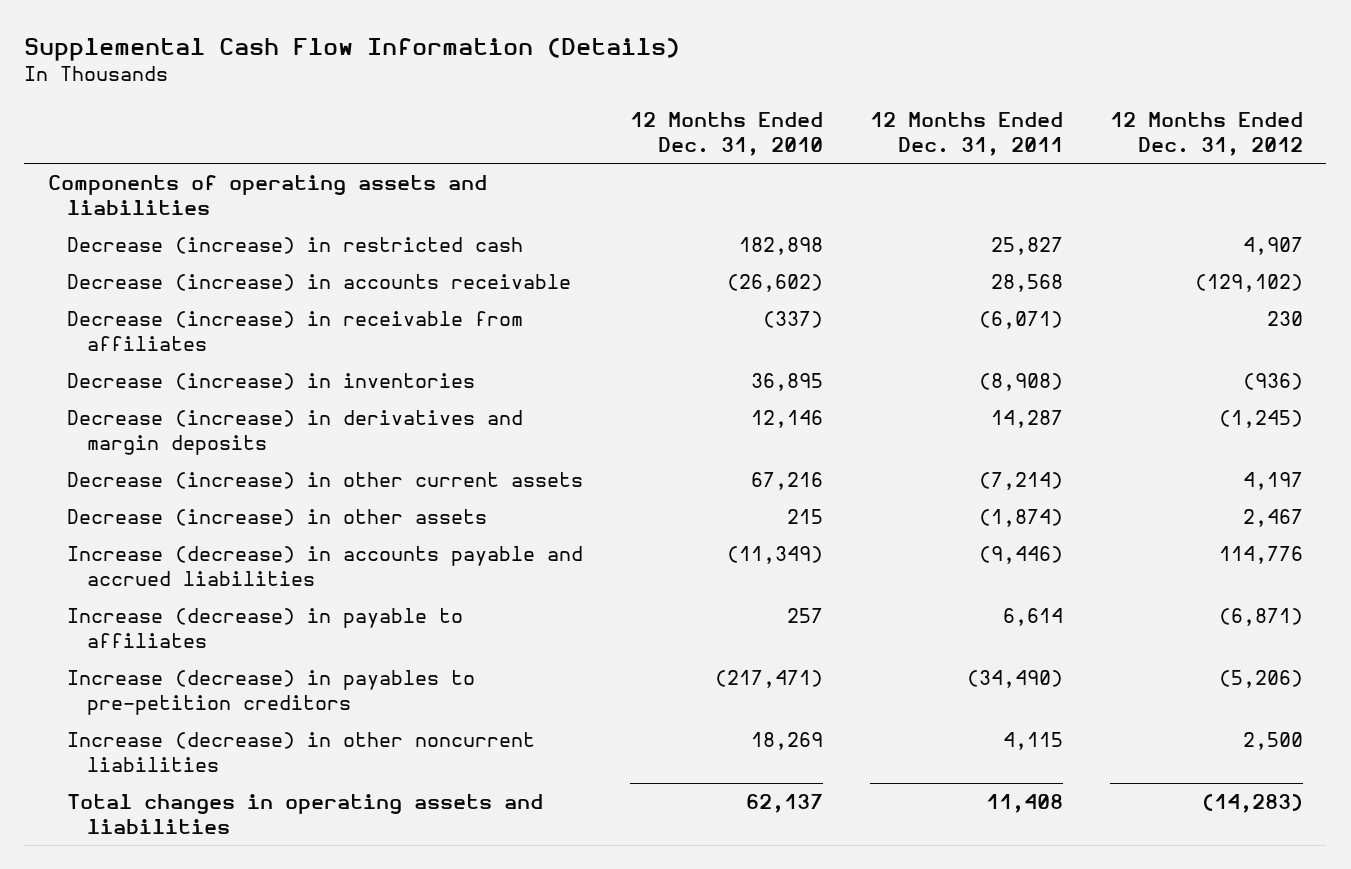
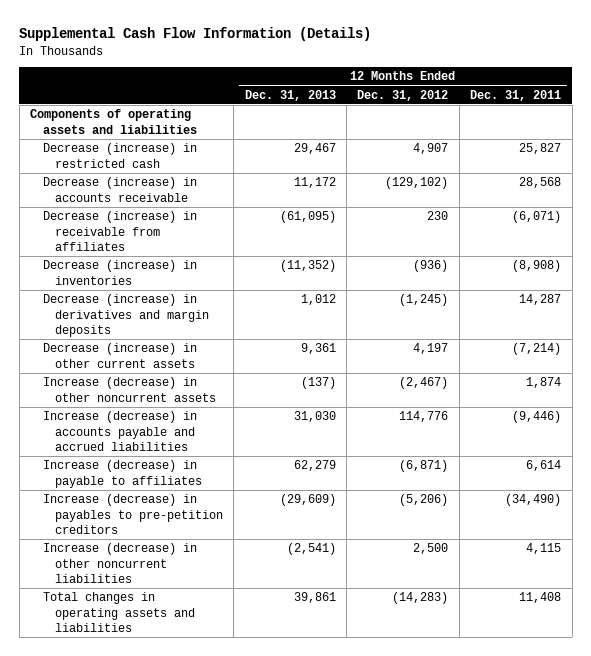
[630,111,824,157] 12 Months Ended Dec. 31, 2010 -> none
none -> [244,89,336,101] Dec. 31, 2013
[67,508,488,526] Decrease (increase) in other assets -> [42,377,216,402] Increase (decrease) in other noncurrent assets
[979,508,1064,527] (1,874) -> [526,377,562,389] 1,874
[1243,508,1304,527] 2,467 -> [399,377,449,390] (2,467)

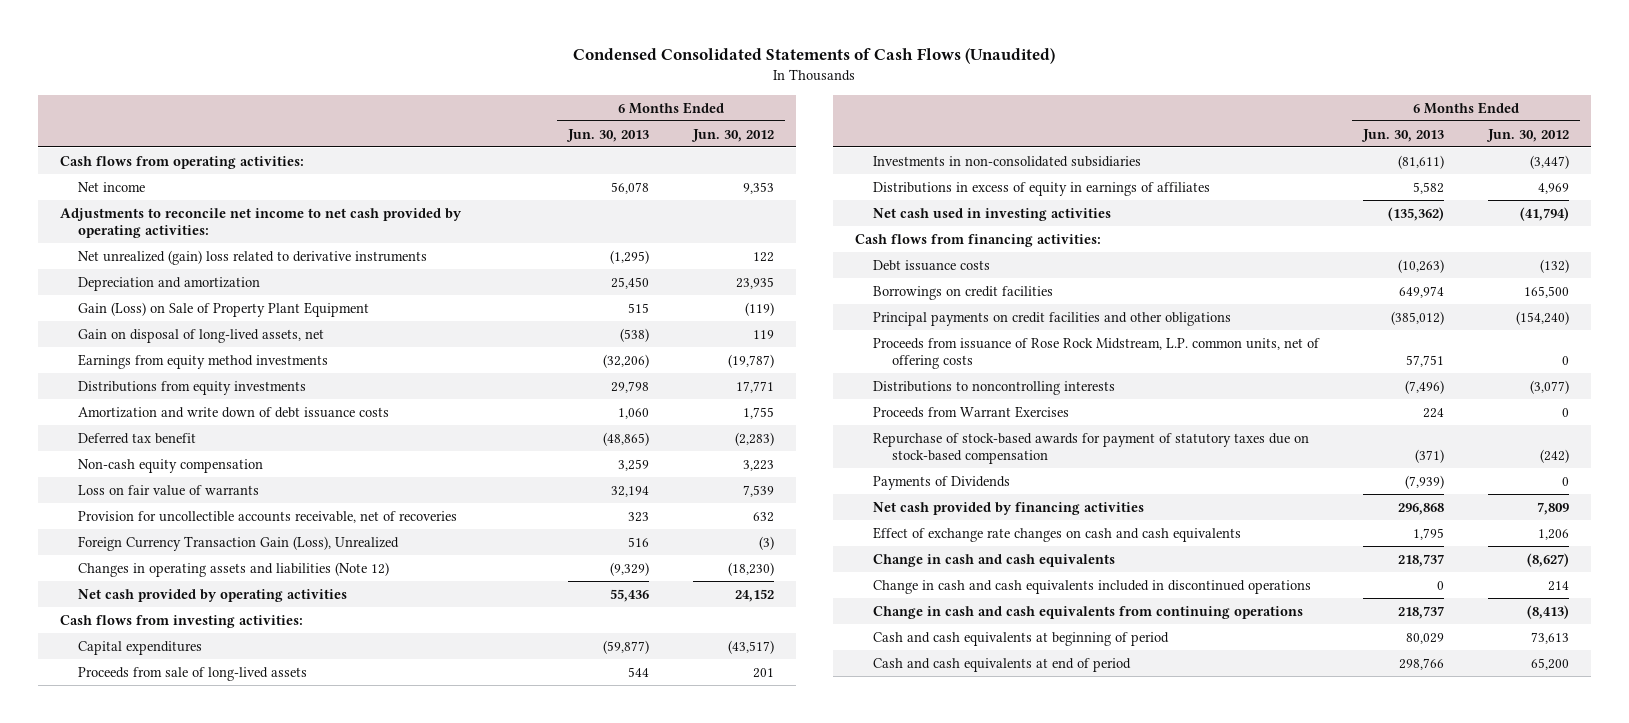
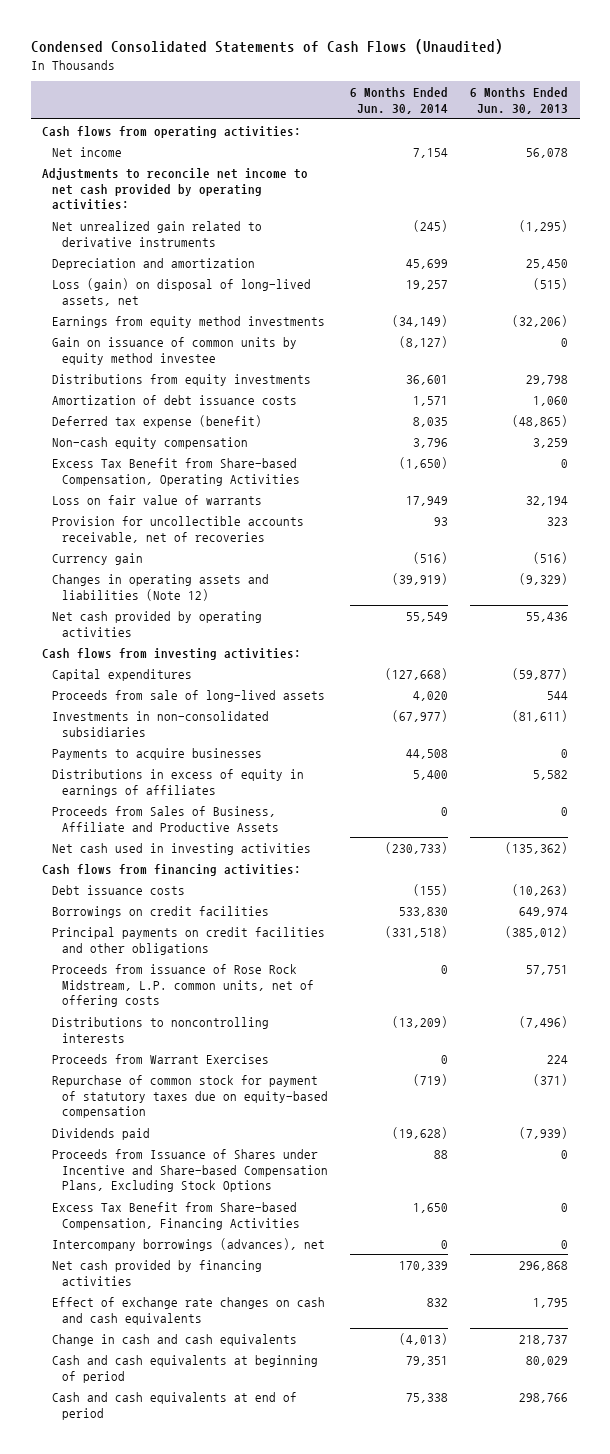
[691,128,775,142] Jun. 30, 2012 -> none
none -> [350,87,449,115] 6 Months Ended Jun. 30, 2014
[78,249,428,265] Net unrealized (gain) loss related to derivative instruments -> [51,220,262,247] Net unrealized gain related to derivative instruments
[78,328,325,343] Gain on disposal of long-lived assets, net -> none
[78,301,370,317] Gain (Loss) on Sale of Property Plant Equipment -> [51,277,311,306] Loss (gain) on disposal of long-lived assets, net
[628,302,650,313] 515 -> [533,277,569,290] (515)
none -> [51,336,297,365] Gain on issuance of common units by equity method investee
[78,406,390,418] Amortization and write down of debt issuance costs -> [51,394,297,405] Amortization of debt issuance costs
[78,432,197,444] Deferred tax benefit -> [51,414,262,428] Deferred tax expense (benefit)
none -> [51,457,300,486] Excess Tax Benefit from Share-based Compensation, Operating Activities
[78,535,400,551] Foreign Currency Transaction Gain (Loss), Unrealized -> [51,552,143,565] Currency gain
[628,536,650,547] 516 -> [533,551,569,564] (516)
none -> [51,747,262,760] Payments to acquire businesses
none -> [51,805,279,832] Proceeds from Sales of Business, Affiliate and Productive Assets
[873,432,1310,464] Repurchase of stock-based awards for payment of statutory taxes due on stock-based compensation -> [51,1074,328,1119] Repurchase of common stock for payment of statutory taxes due on equity-based compensation
[873,475,1011,490] Payments of Dividends -> [51,1127,150,1140] Dividends paid
none -> [51,1148,328,1193] Proceeds from Issuance of Shares under Incentive and Share-based Compensation Plans, Excluding Stock Options
none -> [51,1201,300,1230] Excess Tax Benefit from Share-based Compensation, Financing Activities
none -> [51,1237,325,1251] Intercompany borrowings (advances), net
[873,579,1312,594] Change in cash and cash equivalents included in discontinued operations -> none
[873,605,1304,619] Change in cash and cash equivalents from continuing operations -> none

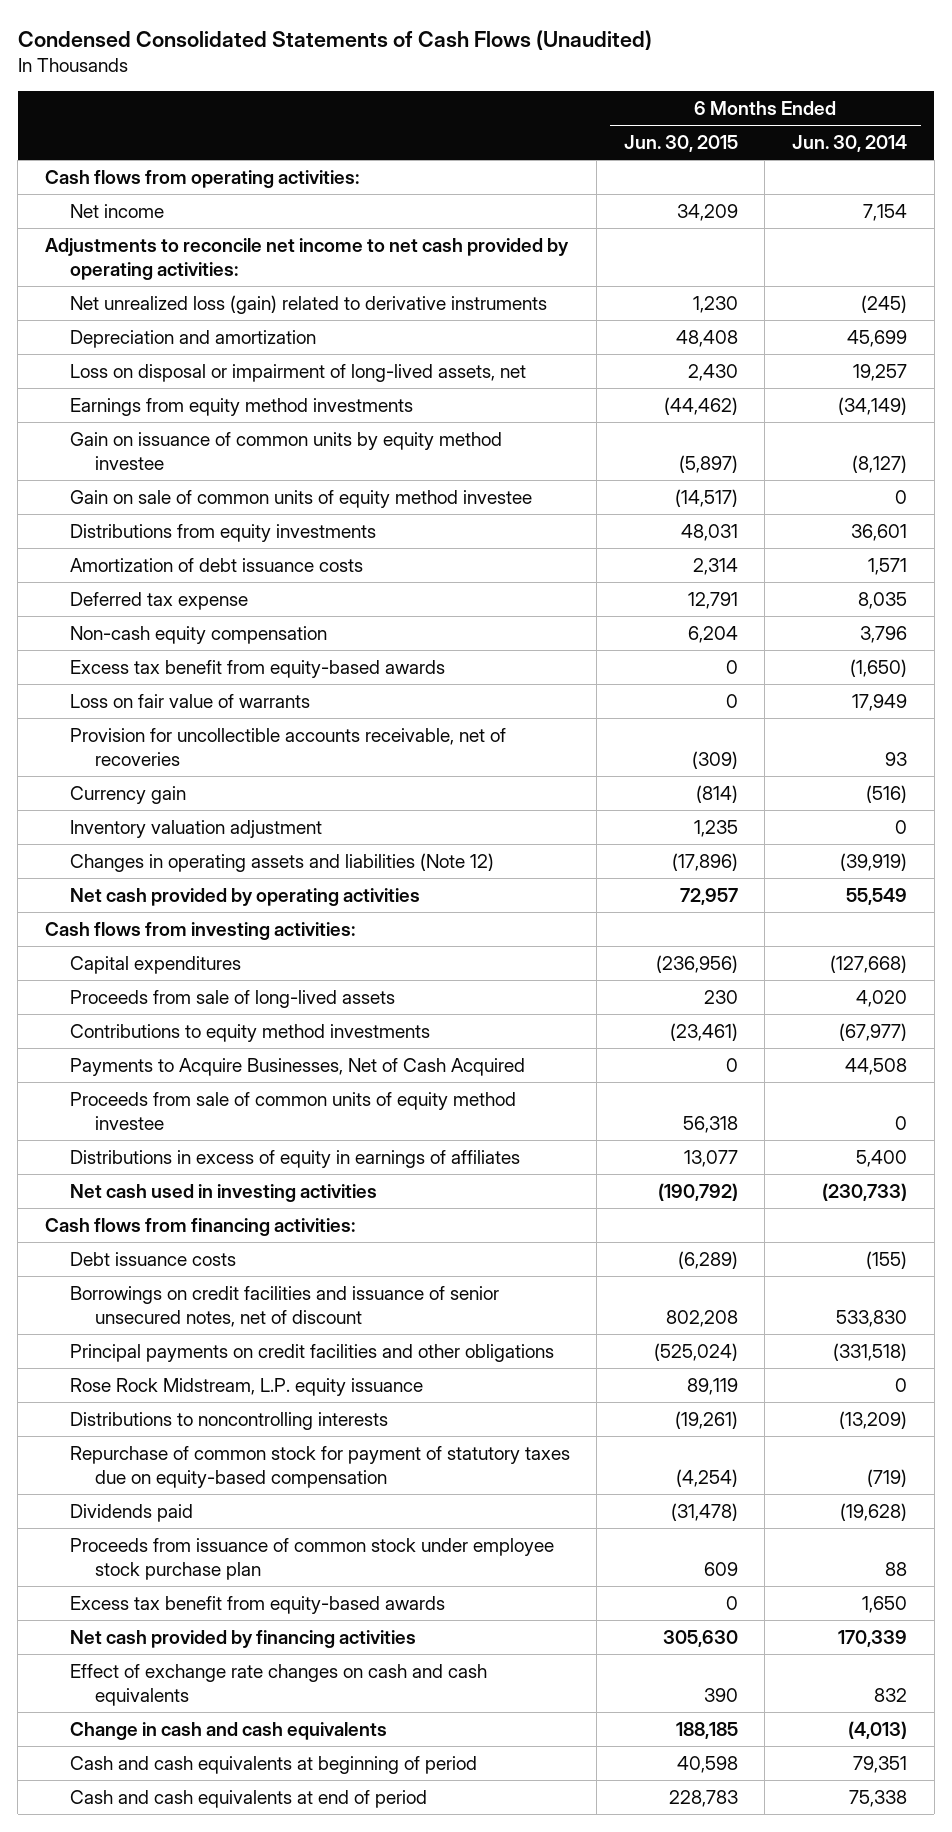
[470,87,569,115] 6 Months Ended Jun. 30, 2013 -> none
none -> [623,135,738,153] Jun. 30, 2015
[51,220,262,247] Net unrealized gain related to derivative instruments -> [69,294,547,314] Net unrealized loss (gain) related to derivative instruments
[51,277,311,306] Loss (gain) on disposal of long-lived assets, net -> [69,363,526,382] Loss on disposal or impairment of long-lived assets, net
none -> [69,489,532,508] Gain on sale of common units of equity method investee
[51,414,262,428] Deferred tax expense (benefit) -> [69,591,248,610] Deferred tax expense
[51,457,300,486] Excess Tax Benefit from Share-based Compensation, Operating Activities -> [69,659,445,678] Excess tax benefit from equity-based awards
none -> [69,819,322,838] Inventory valuation adjustment
[51,710,269,737] Investments in non-consolidated subsidiaries -> [69,1023,430,1042] Contributions to equity method investments
[51,747,262,760] Payments to acquire businesses -> [69,1057,525,1076] Payments to Acquire Businesses, Net of Cash Acquired
none -> [69,1091,516,1130] Proceeds from sale of common units of equity method investee
[51,805,279,832] Proceeds from Sales of Business, Affiliate and Productive Assets -> none
[51,905,269,918] Borrowings on credit facilities -> [69,1285,499,1327] Borrowings on credit facilities and issuance of senior unsecured notes, net of discount
[51,963,314,1008] Proceeds from issuance of Rose Rock Midstream, L.P. common units, net of offering costs -> [69,1377,423,1396] Rose Rock Midstream, L.P. equity issuance
[51,1053,269,1064] Proceeds from Warrant Exercises -> none
[51,1237,325,1251] Intercompany borrowings (advances), net -> none
[51,1148,328,1193] Proceeds from Issuance of Shares under Incentive and Share-based Compensation Plans, Excluding Stock Options -> [69,1537,554,1580] Proceeds from issuance of common stock under employee stock purchase plan
[51,1201,300,1230] Excess Tax Benefit from Share-based Compensation, Financing Activities -> [69,1595,445,1614] Excess tax benefit from equity-based awards

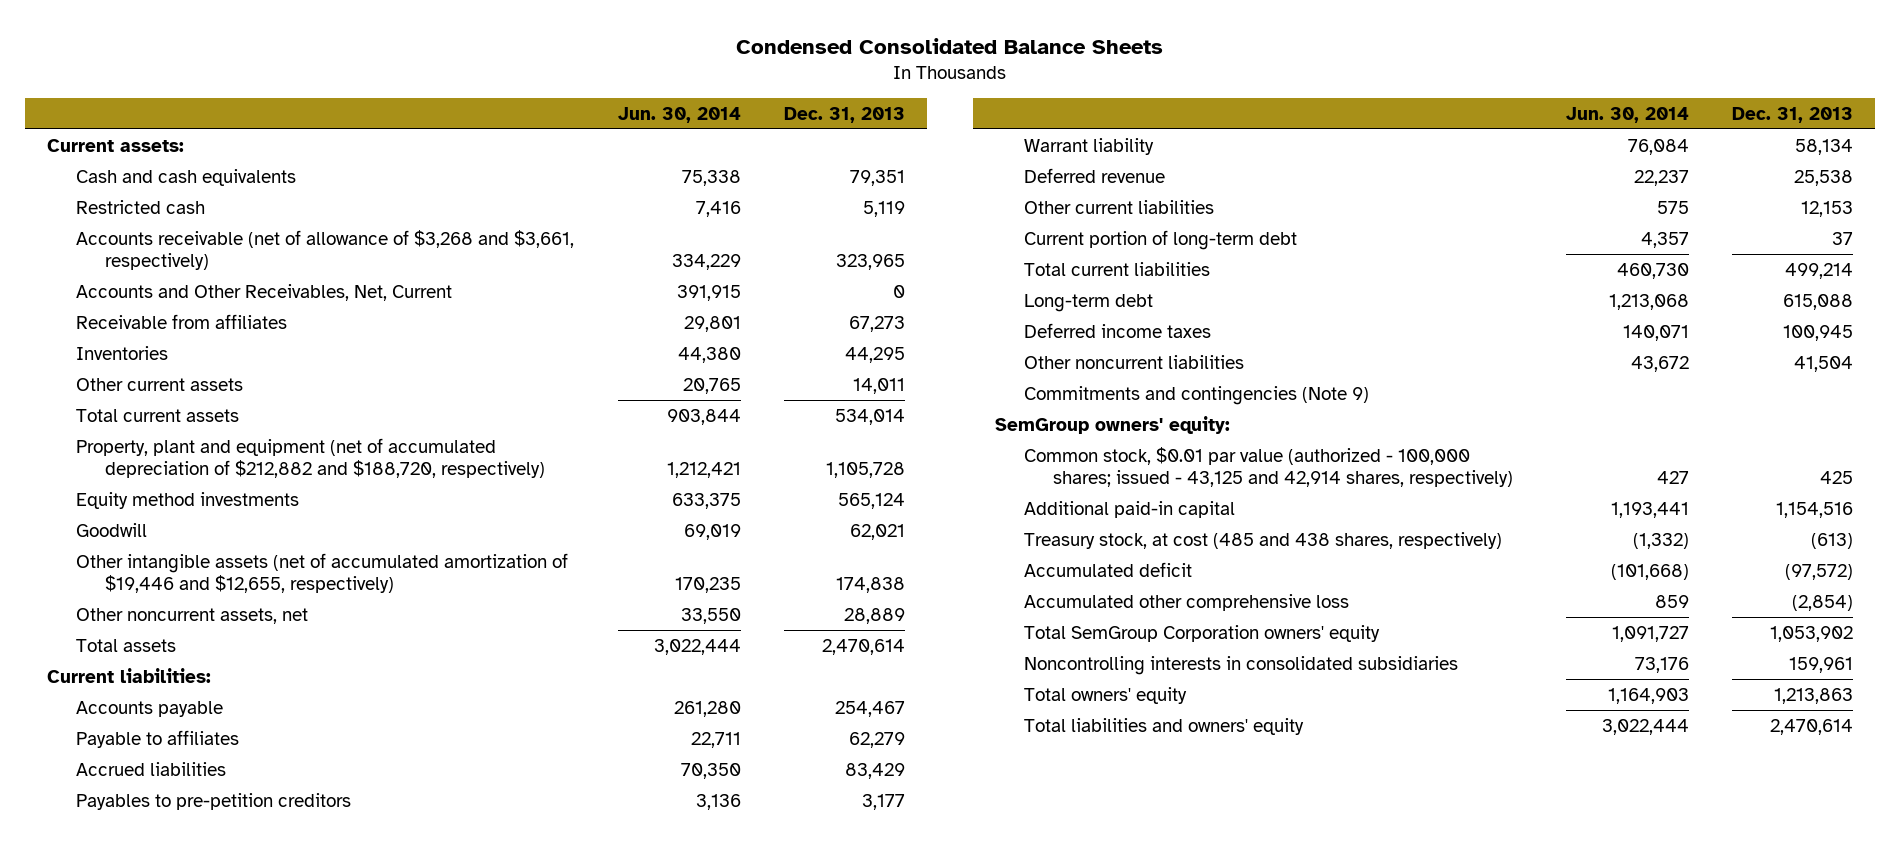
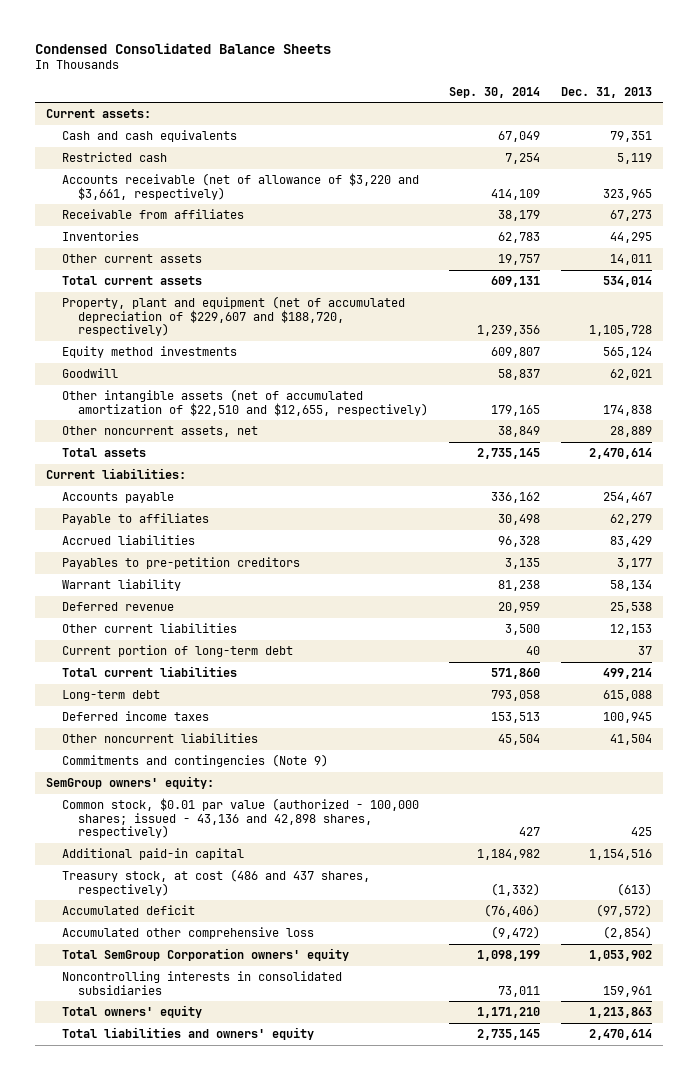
[617,106,741,123] Jun. 30, 2014 -> none
none -> [449,86,541,98] Sep. 30, 2014
[76,283,453,301] Accounts and Other Receivables, Net, Current -> none
[76,229,575,271] Accounts receivable (net of allowance of $3,268 and $3,661, respectively) -> [62,173,420,200] Accounts receivable (net of allowance of $3,220 and $3,661, respectively)
[76,437,546,479] Property, plant and equipment (net of accumulated depreciation of $212,882 and $188,720, respectively) -> [62,296,406,337] Property, plant and equipment (net of accumulated depreciation of $229,607 and $188,720, respectively)
[76,552,569,594] Other intangible assets (net of accumulated amortization of $19,446 and $12,655, respectively) -> [62,389,428,416] Other intangible assets (net of accumulated amortization of $22,510 and $12,655, respectively)
[1024,446,1514,488] Common stock, $0.01 par value (authorized - 100,000 shares; issued - 43,125 and 42,914 shares, respectively) -> [62,798,420,839] Common stock, $0.01 par value (authorized - 100,000 shares; issued - 43,136 and 42,898 shares, respectively)
[1024,531,1503,549] Treasury stock, at cost (485 and 438 shares, respectively) -> [62,869,371,896] Treasury stock, at cost (486 and 437 shares, respectively)

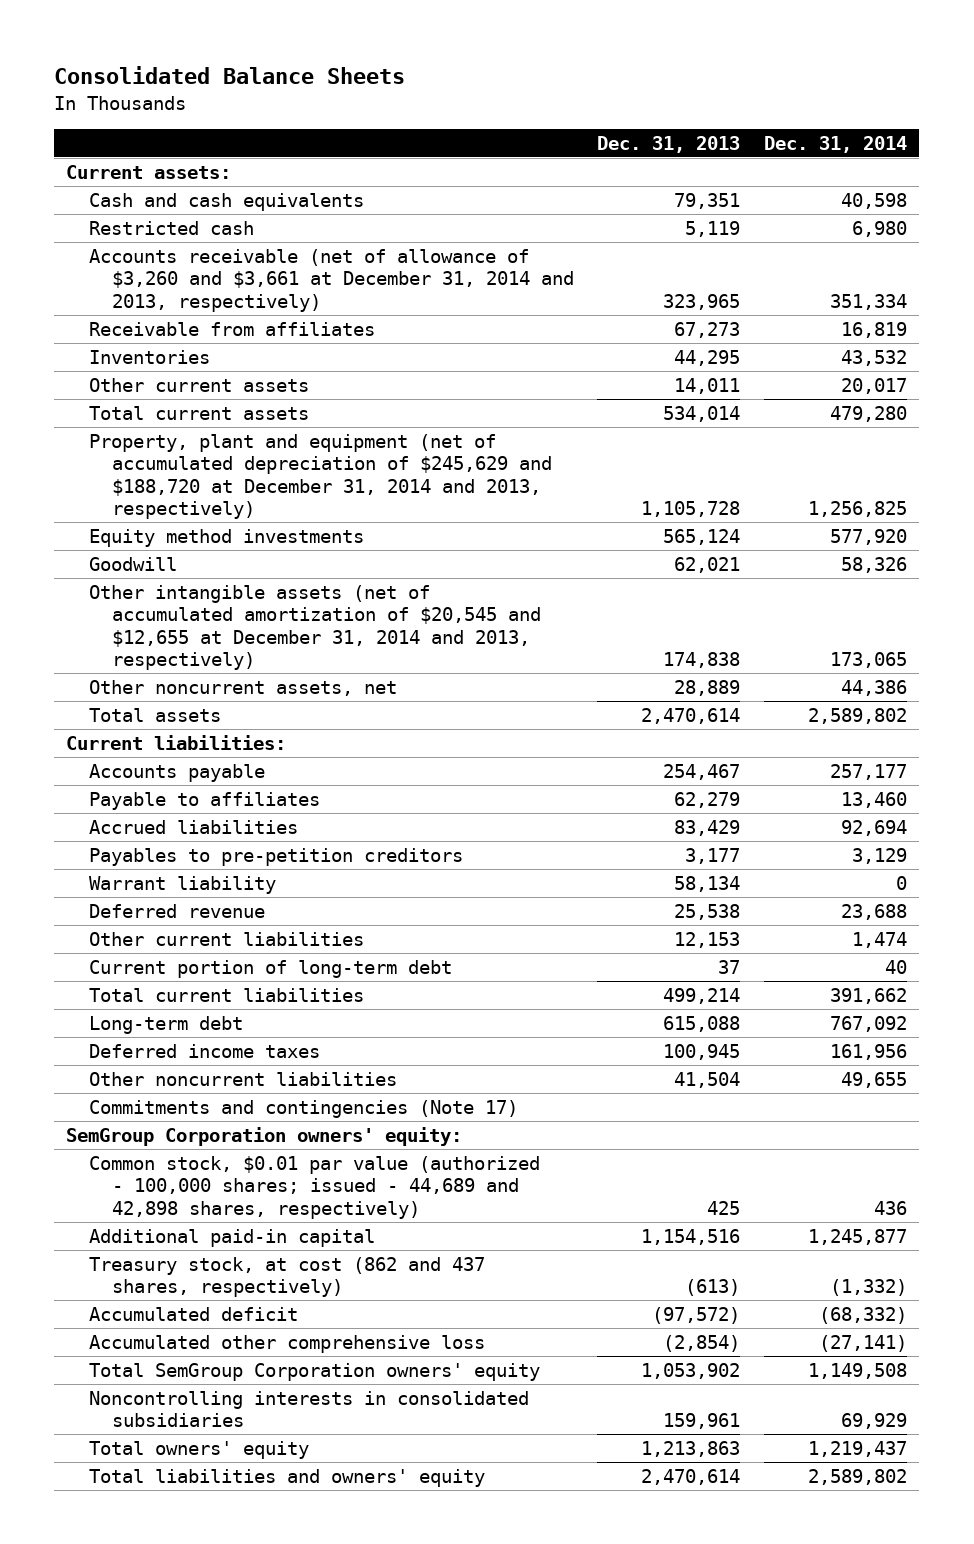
[35,42,332,54] Condensed Consolidated Balance Sheets -> [54,66,406,85] Consolidated Balance Sheets
[449,86,541,98] Sep. 30, 2014 -> none
none -> [764,135,908,153] Dec. 31, 2014
[62,173,420,200] Accounts receivable (net of allowance of $3,220 and $3,661, respectively) -> [88,248,574,312] Accounts receivable (net of allowance of $3,260 and $3,661 at December 31, 2014 and 2013, respectively)
[62,296,406,337] Property, plant and equipment (net of accumulated depreciation of $229,607 and $188,720, respectively) -> [88,433,552,520] Property, plant and equipment (net of accumulated depreciation of $245,629 and $188,720 at December 31, 2014 and 2013, respectively)
[62,389,428,416] Other intangible assets (net of accumulated amortization of $22,510 and $12,655, respectively) -> [88,584,541,671] Other intangible assets (net of accumulated amortization of $20,545 and $12,655 at December 31, 2014 and 2013, respectively)
[62,754,329,768] Commitments and contingencies (Note 9) -> [88,1099,518,1118] Commitments and contingencies (Note 17)
[46,776,215,790] SemGroup owners' equity: -> [66,1126,463,1146] SemGroup Corporation owners' equity:
[62,798,420,839] Common stock, $0.01 par value (authorized - 100,000 shares; issued - 43,136 and 42,898 shares, respectively) -> [88,1155,540,1219] Common stock, $0.01 par value (authorized - 100,000 shares; issued - 44,689 and 42,898 shares, respectively)
[62,869,371,896] Treasury stock, at cost (486 and 437 shares, respectively) -> [88,1256,485,1298] Treasury stock, at cost (862 and 437 shares, respectively)

